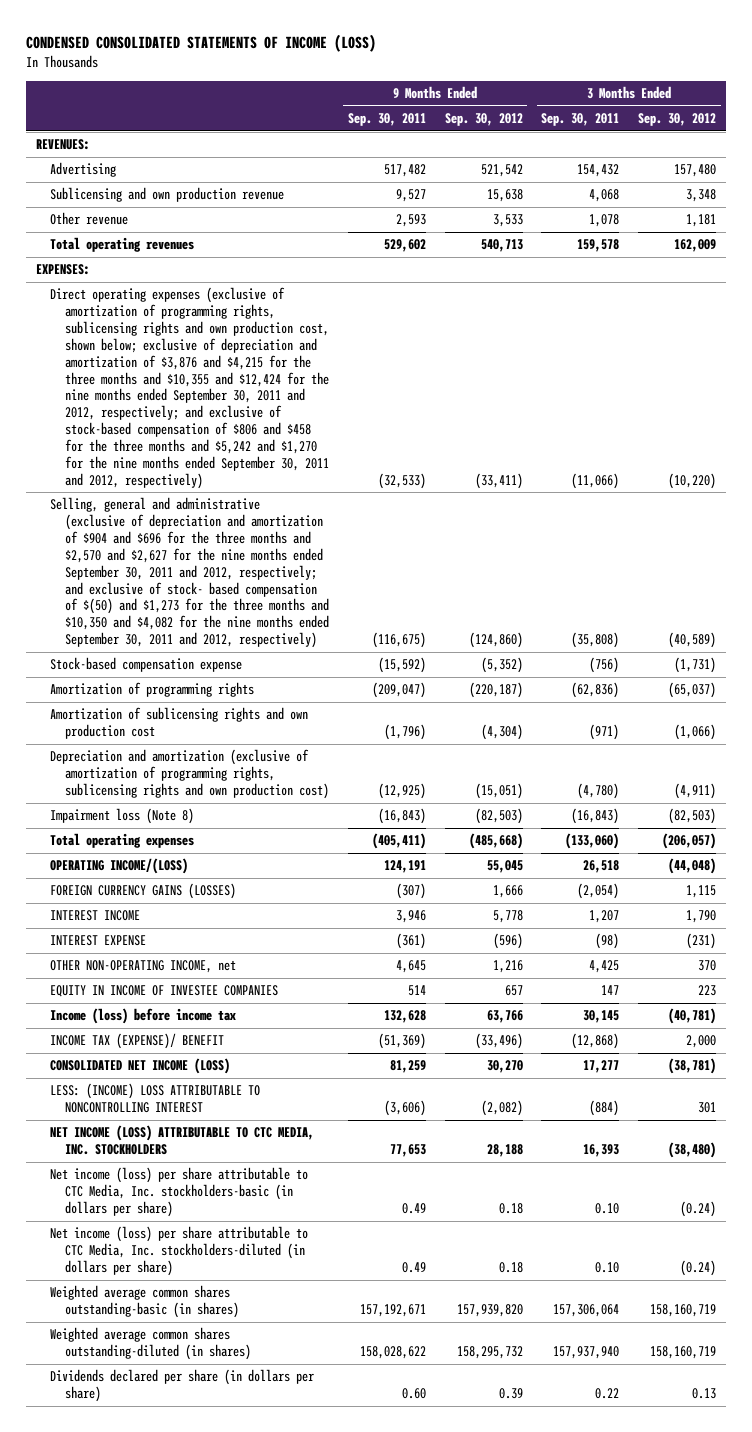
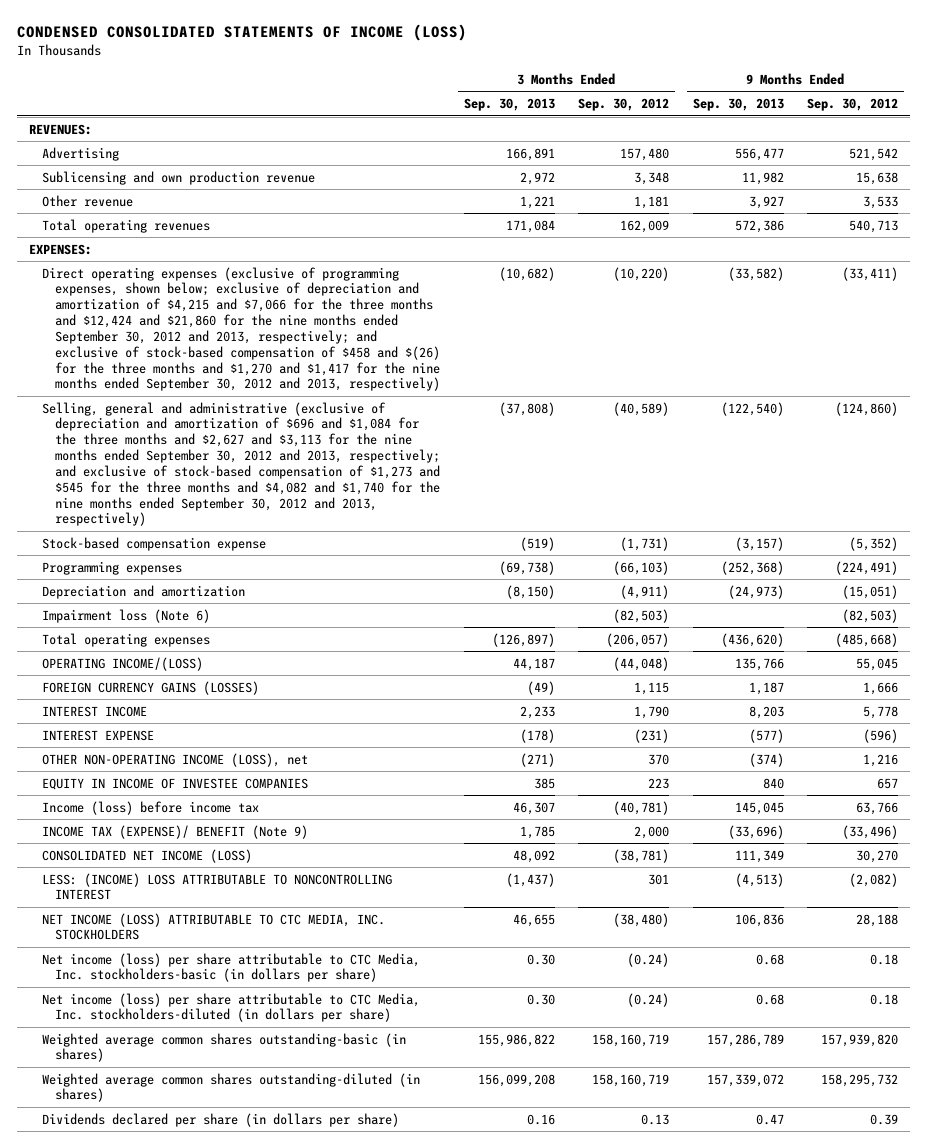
[347,113,426,127] Sep. 30, 2011 -> none
[541,113,620,127] Sep. 30, 2011 -> none
none -> [463,98,555,112] Sep. 30, 2013
none -> [692,98,784,112] Sep. 30, 2013
[50,287,329,489] Direct operating expenses (exclusive of amortization of programming rights, sublicensing rights and own production cost, shown below; exclusive of depreciation and amortization of $3,876 and $4,215 for the three months and $10,355 and $12,424 for the nine months ended September 30, 2011 and 2012, respectively; and exclusive of stock-based compensation of $806 and $458 for the three months and $5,242 and $1,270 for the nine months ended September 30, 2011 and 2012, respectively) -> [42,266,441,392] Direct operating expenses (exclusive of programming expenses, shown below; exclusive of depreciation and amortization of $4,215 and $7,066 for the three months and $12,424 and $21,860 for the nine months ended September 30, 2012 and 2013, respectively; and exclusive of stock-based compensation of $458 and $(26) for the three months and $1,270 and $1,417 for the nine months ended September 30, 2012 and 2013, respectively)
[50,497,329,649] Selling, general and administrative (exclusive of depreciation and amortization of $904 and $696 for the three months and $2,570 and $2,627 for the nine months ended September 30, 2011 and 2012, respectively; and exclusive of stock- based compensation of $(50) and $1,273 for the three months and $10,350 and $4,082 for the nine months ended September 30, 2011 and 2012, respectively) -> [42,401,441,527] Selling, general and administrative (exclusive of depreciation and amortization of $696 and $1,084 for the three months and $2,627 and $3,113 for the nine months ended September 30, 2012 and 2013, respectively; and exclusive of stock-based compensation of $1,273 and $545 for the three months and $4,082 and $1,740 for the nine months ended September 30, 2012 and 2013, respectively)
[50,682,255,698] Amortization of programming rights -> none
[50,707,309,740] Amortization of sublicensing rights and own production cost -> none
none -> [42,560,183,575] Programming expenses
[50,749,329,800] Depreciation and amortization (exclusive of amortization of programming rights, sublicensing rights and own production cost) -> [42,584,246,599] Depreciation and amortization
[50,808,195,825] Impairment loss (Note 8) -> [42,608,211,623] Impairment loss (Note 6)
[50,960,237,974] OTHER NON-OPERATING INCOME, net -> [42,752,309,767] OTHER NON-OPERATING INCOME (LOSS), net
[50,1033,225,1050] INCOME TAX (EXPENSE)/ BENEFIT -> [42,824,309,839] INCOME TAX (EXPENSE)/ BENEFIT (Note 9)

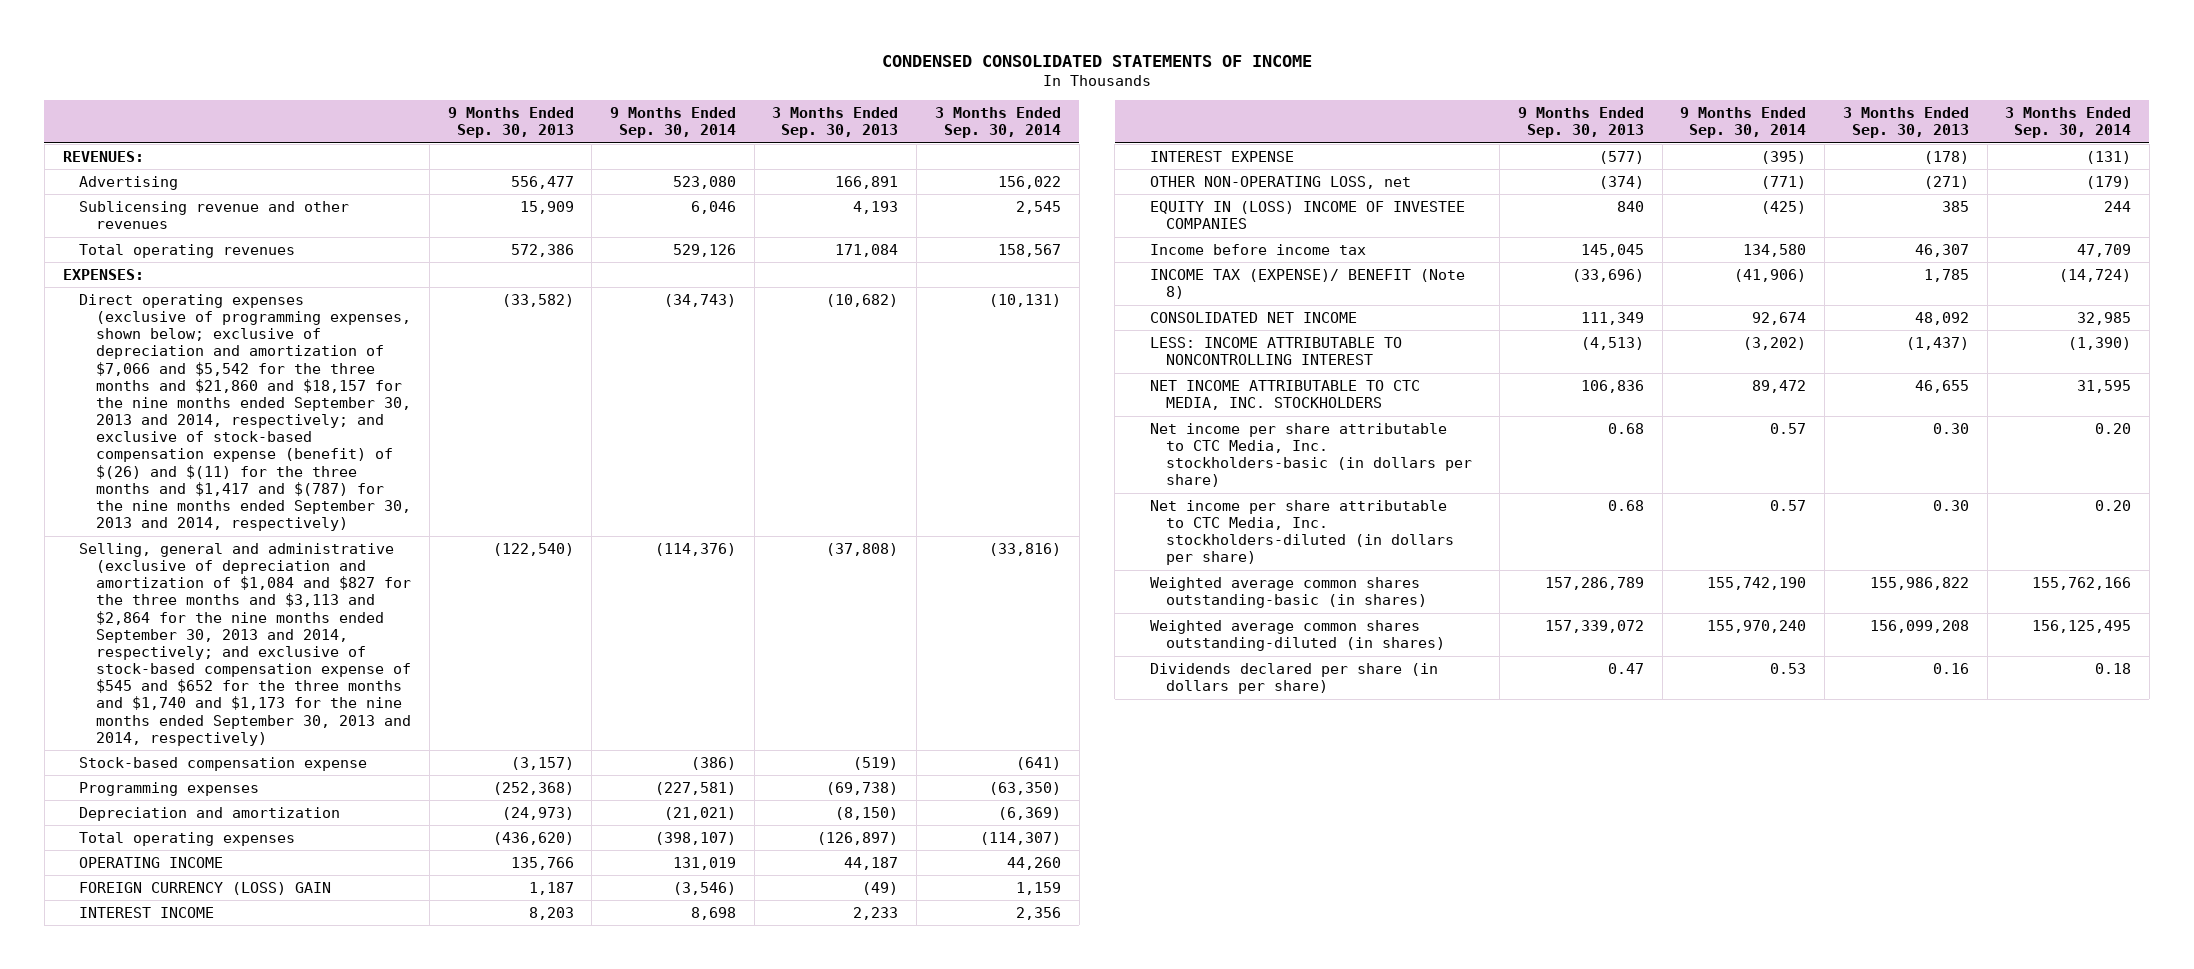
[17,24,468,42] CONDENSED CONSOLIDATED STATEMENTS OF INCOME (LOSS) -> [881,54,1312,67] CONDENSED CONSOLIDATED STATEMENTS OF INCOME
[578,98,670,112] Sep. 30, 2012 -> none
[807,98,899,112] Sep. 30, 2012 -> none
none -> [609,107,736,139] 9 Months Ended Sep. 30, 2014
none -> [934,107,1061,139] 3 Months Ended Sep. 30, 2014
[42,170,316,185] Sublicensing and own production revenue -> none
[42,194,134,207] Other revenue -> none
none -> [79,200,350,230] Sublicensing revenue and other revenues
[42,266,441,392] Direct operating expenses (exclusive of programming expenses, shown below; exclusive of depreciation and amortization of $4,215 and $7,066 for the three months and $12,424 and $21,860 for the nine months ended September 30, 2012 and 2013, respectively; and exclusive of stock-based compensation of $458 and $(26) for the three months and $1,270 and $1,417 for the nine months ended September 30, 2012 and 2013, respectively) -> [79,293,412,532] Direct operating expenses (exclusive of programming expenses, shown below; exclusive of depreciation and amortization of $7,066 and $5,542 for the three months and $21,860 and $18,157 for the nine months ended September 30, 2013 and 2014, respectively; and exclusive of stock-based compensation expense (benefit) of $(26) and $(11) for the three months and $1,417 and $(787) for the nine months ended September 30, 2013 and 2014, respectively)
[42,401,441,527] Selling, general and administrative (exclusive of depreciation and amortization of $696 and $1,084 for the three months and $2,627 and $3,113 for the nine months ended September 30, 2012 and 2013, respectively; and exclusive of stock-based compensation of $1,273 and $545 for the three months and $4,082 and $1,740 for the nine months ended September 30, 2012 and 2013, respectively) -> [79,542,412,746] Selling, general and administrative (exclusive of depreciation and amortization of $1,084 and $827 for the three months and $3,113 and $2,864 for the nine months ended September 30, 2013 and 2014, respectively; and exclusive of stock-based compensation expense of $545 and $652 for the three months and $1,740 and $1,173 for the nine months ended September 30, 2013 and 2014, respectively)
[42,608,211,623] Impairment loss (Note 6) -> none
[42,656,204,671] OPERATING INCOME/(LOSS) -> [79,856,224,868] OPERATING INCOME
[42,680,260,695] FOREIGN CURRENCY GAINS (LOSSES) -> [79,881,332,895] FOREIGN CURRENCY (LOSS) GAIN
[42,752,309,767] OTHER NON-OPERATING INCOME (LOSS), net -> [1149,175,1411,189] OTHER NON-OPERATING LOSS, net
[42,777,309,790] EQUITY IN INCOME OF INVESTEE COMPANIES -> [1149,200,1465,230] EQUITY IN (LOSS) INCOME OF INVESTEE COMPANIES
[42,800,260,815] Income (loss) before income tax -> [1149,243,1366,255] Income before income tax
[42,824,309,839] INCOME TAX (EXPENSE)/ BENEFIT (Note 9) -> [1149,268,1465,300] INCOME TAX (EXPENSE)/ BENEFIT (Note 8)
[42,848,253,863] CONSOLIDATED NET INCOME (LOSS) -> [1149,311,1357,323] CONSOLIDATED NET INCOME
[42,872,393,901] LESS: (INCOME) LOSS ATTRIBUTABLE TO NONCONTROLLING INTEREST -> [1149,336,1402,366] LESS: INCOME ATTRIBUTABLE TO NONCONTROLLING INTEREST
[42,912,386,941] NET INCOME (LOSS) ATTRIBUTABLE TO CTC MEDIA, INC. STOCKHOLDERS -> [1149,379,1420,411] NET INCOME ATTRIBUTABLE TO CTC MEDIA, INC. STOCKHOLDERS
[42,952,421,983] Net income (loss) per share attributable to CTC Media, Inc. stockholders-basic (in dollars per share) -> [1149,422,1473,488] Net income per share attributable to CTC Media, Inc. stockholders-basic (in dollars per share)
[42,992,421,1023] Net income (loss) per share attributable to CTC Media, Inc. stockholders-diluted (in dollars per share) -> [1149,499,1455,566] Net income per share attributable to CTC Media, Inc. stockholders-diluted (in dollars per share)

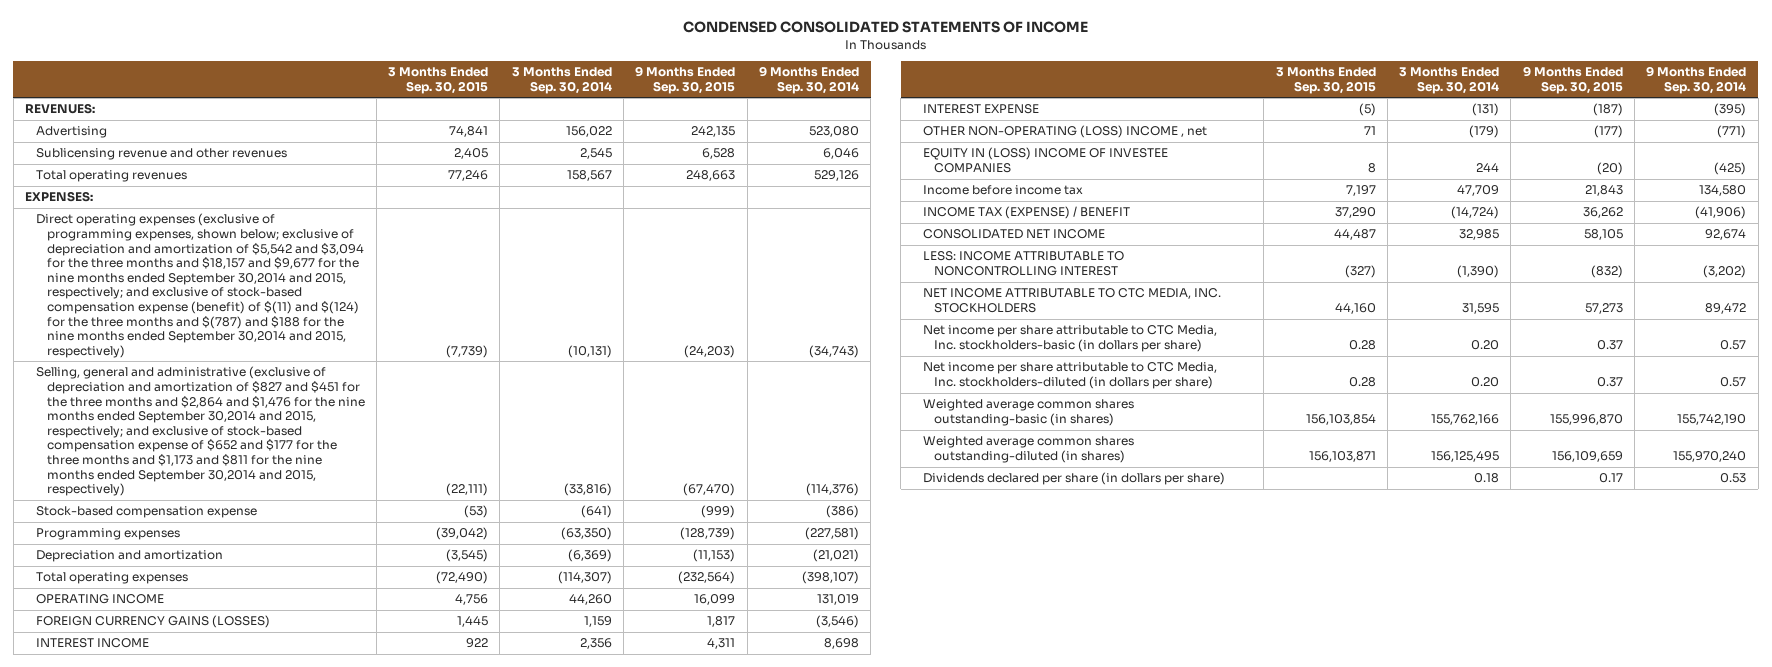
[447,107,574,139] 9 Months Ended Sep. 30, 2013 -> none
[772,107,899,139] 3 Months Ended Sep. 30, 2013 -> none
none -> [388,67,489,94] 3 Months Ended Sep. 30, 2015
none -> [635,66,736,94] 9 Months Ended Sep. 30, 2015
[79,293,412,532] Direct operating expenses (exclusive of programming expenses, shown below; exclusive of depreciation and amortization of $7,066 and $5,542 for the three months and $21,860 and $18,157 for the nine months ended September 30, 2013 and 2014, respectively; and exclusive of stock-based compensation expense (benefit) of $(26) and $(11) for the three months and $1,417 and $(787) for the nine months ended September 30, 2013 and 2014, respectively) -> [35,213,364,358] Direct operating expenses (exclusive of programming expenses, shown below; exclusive of depreciation and amortization of $5,542 and $3,094 for the three months and $18,157 and $9,677 for the nine months ended September 30,2014 and 2015, respectively; and exclusive of stock-based compensation expense (benefit) of $(11) and $(124) for the three months and $(787) and $188 for the nine months ended September 30,2014 and 2015, respectively)
[79,542,412,746] Selling, general and administrative (exclusive of depreciation and amortization of $1,084 and $827 for the three months and $3,113 and $2,864 for the nine months ended September 30, 2013 and 2014, respectively; and exclusive of stock-based compensation expense of $545 and $652 for the three months and $1,740 and $1,173 for the nine months ended September 30, 2013 and 2014, respectively) -> [35,366,365,497] Selling, general and administrative (exclusive of depreciation and amortization of $827 and $451 for the three months and $2,864 and $1,476 for the nine months ended September 30,2014 and 2015, respectively; and exclusive of stock-based compensation expense of $652 and $177 for the three months and $1,173 and $811 for the nine months ended September 30,2014 and 2015, respectively)
[79,881,332,895] FOREIGN CURRENCY (LOSS) GAIN -> [35,615,270,629] FOREIGN CURRENCY GAINS (LOSSES)
[1149,175,1411,189] OTHER NON-OPERATING LOSS, net -> [923,125,1208,139] OTHER NON-OPERATING (LOSS) INCOME , net
[1149,268,1465,300] INCOME TAX (EXPENSE)/ BENEFIT (Note 8) -> [923,206,1131,220] INCOME TAX (EXPENSE) / BENEFIT

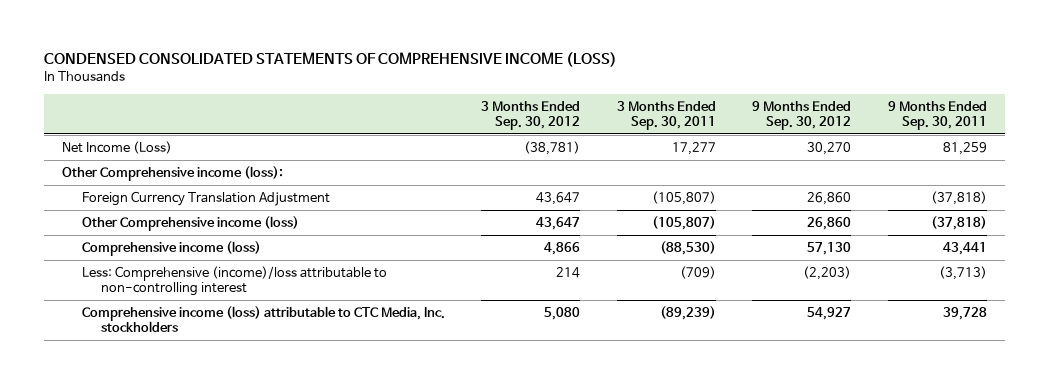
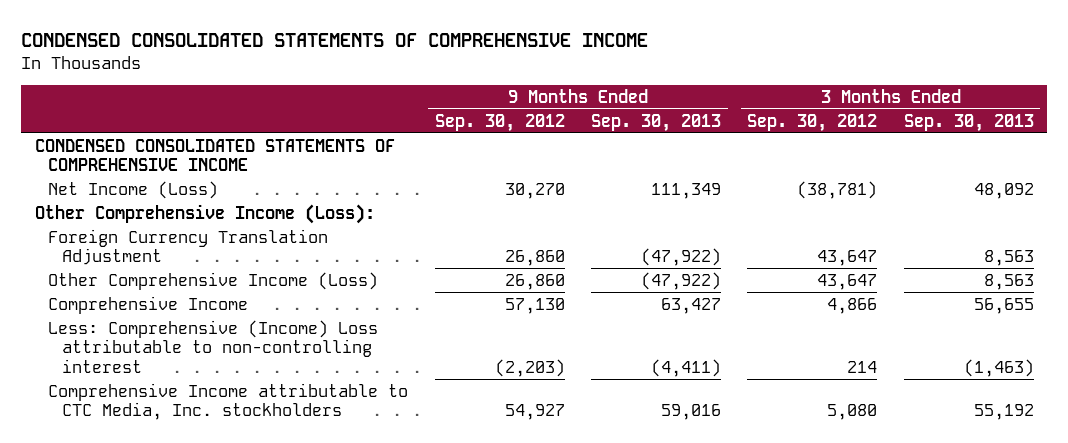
[43,51,617,67] CONDENSED CONSOLIDATED STATEMENTS OF COMPREHENSIVE INCOME (LOSS) -> [21,32,649,47] CONDENSED CONSOLIDATED STATEMENTS OF COMPREHENSIVE INCOME
[616,100,716,131] 3 Months Ended Sep. 30, 2011 -> none
[888,100,988,131] 9 Months Ended Sep. 30, 2011 -> none
none -> [591,113,722,132] Sep. 30, 2013
none -> [903,113,1034,132] Sep. 30, 2013
none -> [34,138,395,172] CONDENSED CONSOLIDATED STATEMENTS OF COMPREHENSIVE INCOME
[62,165,284,181] Other Comprehensive income (loss): -> [34,203,375,224] Other Comprehensive Income (Loss):
[81,215,299,231] Other Comprehensive income (loss) -> [48,271,379,290] Other Comprehensive Income (Loss)
[81,240,261,256] Comprehensive income (loss) -> [48,295,249,314] Comprehensive Income
[81,265,387,297] Less: Comprehensive (income)/loss attributable to non-controlling interest -> [48,319,379,373] Less: Comprehensive (Income) Loss attributable to non-controlling interest
[81,305,445,333] Comprehensive income (loss) attributable to CTC Media, Inc. stockholders -> [48,382,409,421] Comprehensive Income attributable to CTC Media, Inc. stockholders

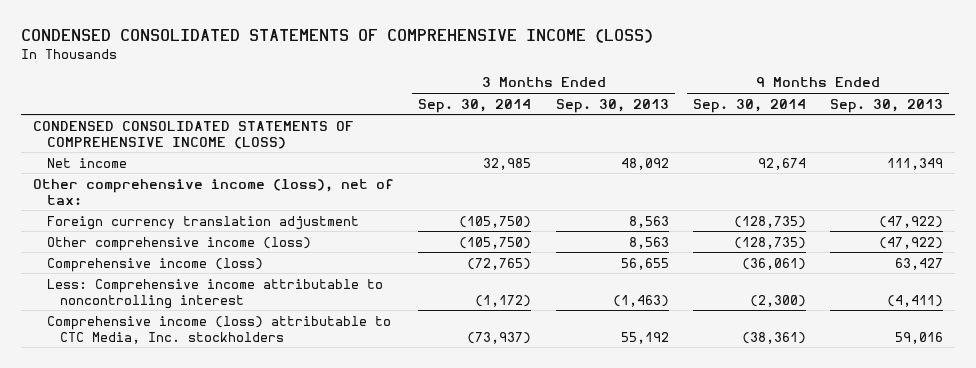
[21,32,649,47] CONDENSED CONSOLIDATED STATEMENTS OF COMPREHENSIVE INCOME -> [20,29,653,44] CONDENSED CONSOLIDATED STATEMENTS OF COMPREHENSIVE INCOME (LOSS)
[434,113,565,132] Sep. 30, 2012 -> none
[747,113,878,132] Sep. 30, 2012 -> none
none -> [418,98,532,113] Sep. 30, 2014
none -> [693,98,807,113] Sep. 30, 2014
[34,138,395,172] CONDENSED CONSOLIDATED STATEMENTS OF COMPREHENSIVE INCOME -> [33,120,355,149] CONDENSED CONSOLIDATED STATEMENTS OF COMPREHENSIVE INCOME (LOSS)
[48,180,219,199] Net Income (Loss) -> [46,157,127,168] Net income
[34,203,375,224] Other Comprehensive Income (Loss): -> [33,178,395,205] Other comprehensive income (loss), net of tax:
[48,228,329,266] Foreign Currency Translation Adjustment -> [46,215,359,230] Foreign currency translation adjustment
[48,271,379,290] Other Comprehensive Income (Loss) -> [46,236,311,251] Other comprehensive income (loss)
[48,295,249,314] Comprehensive Income -> [46,257,263,272] Comprehensive income (loss)
[48,319,379,373] Less: Comprehensive (Income) Loss attributable to non-controlling interest -> [46,278,383,309] Less: Comprehensive income attributable to noncontrolling interest
[48,382,409,421] Comprehensive Income attributable to CTC Media, Inc. stockholders -> [46,315,391,344] Comprehensive income (loss) attributable to CTC Media, Inc. stockholders

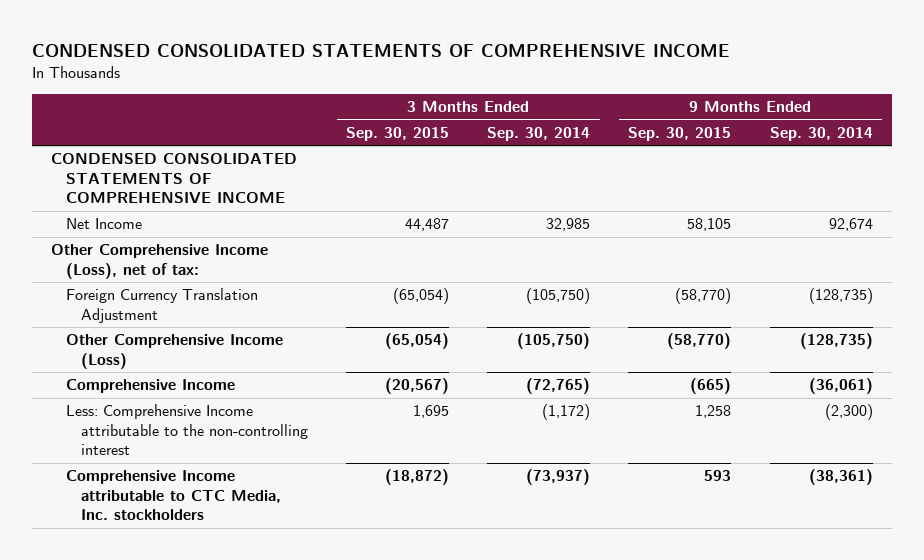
[20,29,653,44] CONDENSED CONSOLIDATED STATEMENTS OF COMPREHENSIVE INCOME (LOSS) -> [32,43,731,57] CONDENSED CONSOLIDATED STATEMENTS OF COMPREHENSIVE INCOME
[555,98,669,113] Sep. 30, 2013 -> none
[830,98,944,113] Sep. 30, 2013 -> none
none -> [346,127,450,142] Sep. 30, 2015
none -> [628,127,732,142] Sep. 30, 2015
[33,120,355,149] CONDENSED CONSOLIDATED STATEMENTS OF COMPREHENSIVE INCOME (LOSS) -> [51,153,298,204] CONDENSED CONSOLIDATED STATEMENTS OF COMPREHENSIVE INCOME
[46,157,127,168] Net income -> [66,218,143,230] Net Income
[33,178,395,205] Other comprehensive income (loss), net of tax: -> [51,244,269,279] Other Comprehensive Income (Loss), net of tax:
[46,215,359,230] Foreign currency translation adjustment -> [66,288,259,323] Foreign Currency Translation Adjustment
[46,236,311,251] Other comprehensive income (loss) -> [66,334,284,369] Other Comprehensive Income (Loss)
[46,257,263,272] Comprehensive income (loss) -> [66,379,236,394] Comprehensive Income
[46,278,383,309] Less: Comprehensive income attributable to noncontrolling interest -> [66,404,308,456] Less: Comprehensive Income attributable to the non-controlling interest
[46,315,391,344] Comprehensive income (loss) attributable to CTC Media, Inc. stockholders -> [66,470,281,521] Comprehensive Income attributable to CTC Media, Inc. stockholders

